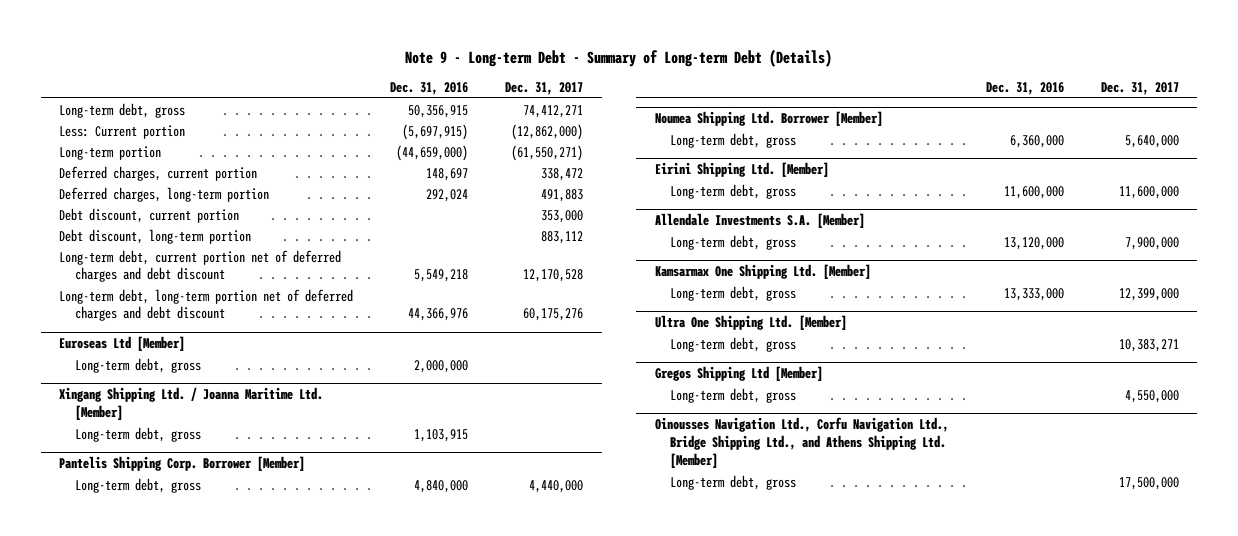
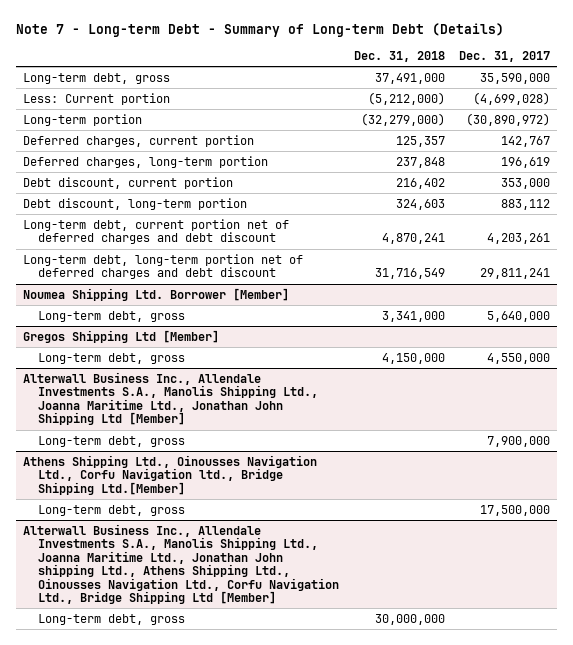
[404,48,832,67] Note 9 - Long-term Debt - Summary of Long-term Debt (Details) -> [16,22,505,37] Note 7 - Long-term Debt - Summary of Long-term Debt (Details)
[390,82,469,96] Dec. 31, 2016 -> none
none -> [353,50,445,62] Dec. 31, 2018
[523,104,584,118] 74,412,271 -> [479,72,550,84] 35,590,000
[511,123,584,140] (12,862,000) -> [472,91,550,105] (4,699,028)
[511,144,584,161] (61,550,271) -> [465,112,550,126] (30,890,972)
[541,167,584,181] 338,472 -> [500,135,550,147] 142,767
[541,188,584,202] 491,883 -> [500,156,550,168] 196,619
[59,336,186,352] Euroseas Ltd [Member] -> none
[75,357,202,373] Long-term debt, gross -> none
[59,387,324,421] Xingang Shipping Ltd. / Joanna Maritime Ltd. [Member] -> none
[75,426,202,442] Long-term debt, gross -> none
[59,456,306,472] Pantelis Shipping Corp. Borrower [Member] -> none
[75,477,202,493] Long-term debt, gross -> none
[523,269,584,283] 12,170,528 -> [486,233,550,245] 4,203,261
[523,308,584,322] 60,175,276 -> [479,268,550,280] 29,811,241
[654,162,829,178] Eirini Shipping Ltd. [Member] -> none
[670,183,797,199] Long-term debt, gross -> none
[654,213,865,229] Allendale Investments S.A. [Member] -> none
[670,234,797,250] Long-term debt, gross -> none
[654,264,871,280] Kamsarmax One Shipping Ltd. [Member] -> none
[670,285,797,301] Long-term debt, gross -> none
[654,315,847,331] Ultra One Shipping Ltd. [Member] -> none
[670,336,797,352] Long-term debt, gross -> none
none -> [23,371,319,426] Alterwall Business Inc., Allendale Investments S.A., Manolis Shipping Ltd., Joanna Maritime Ltd., Jonathan John Shipping Ltd [Member]
none -> [38,435,186,447] Long-term debt, gross
[654,417,949,468] Oinousses Navigation Ltd., Corfu Navigation Ltd., Bridge Shipping Ltd., and Athens Shipping Ltd. [Member] -> [23,454,318,495] Athens Shipping Ltd., Oinousses Navigation Ltd., Corfu Navigation ltd., Bridge Shipping Ltd.[Member]
none -> [23,523,340,604] Alterwall Business Inc., Allendale Investments S.A., Manolis Shipping Ltd., Joanna Maritime Ltd., Jonathan John shipping Ltd., Athens Shipping Ltd., Oinousses Navigation Ltd., Corfu Navigation Ltd., Bridge Shipping Ltd [Member]
none -> [38,613,186,625] Long-term debt, gross

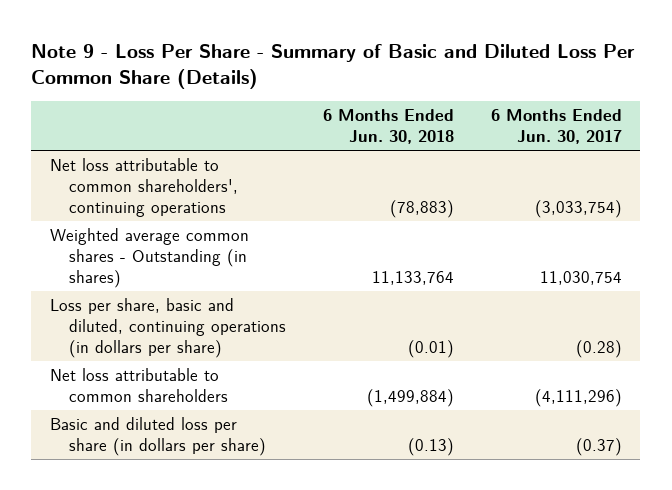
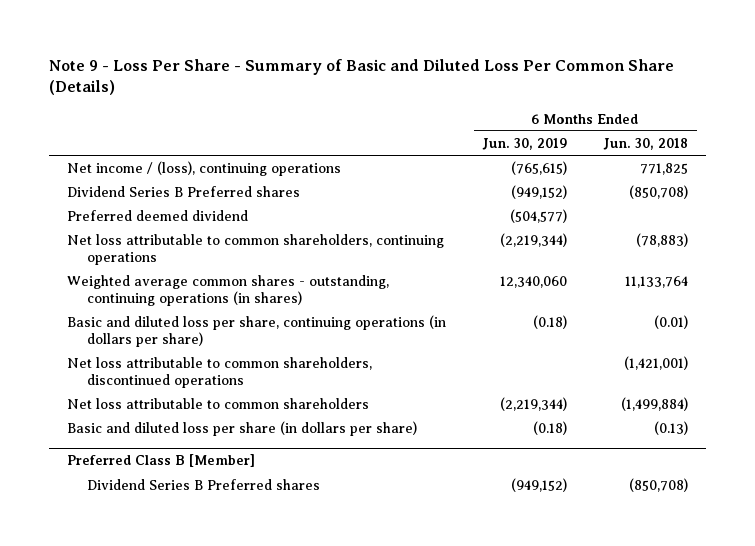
[490,109,622,145] 6 Months Ended Jun. 30, 2017 -> none
none -> [481,137,567,150] Jun. 30, 2019
none -> [67,161,342,177] Net income / (loss), continuing operations
none -> [67,186,301,198] Dividend Series B Preferred shares
none -> [67,210,249,222] Preferred deemed dividend
[49,157,239,218] Net loss attributable to common shareholders', continuing operations -> [67,234,445,265] Net loss attributable to common shareholders, continuing operations
[49,227,249,289] Weighted average common shares - Outstanding (in shares) -> [67,275,390,306] Weighted average common shares - outstanding, continuing operations (in shares)
[49,297,287,359] Loss per share, basic and diluted, continuing operations (in dollars per share) -> [67,315,447,347] Basic and diluted loss per share, continuing operations (in dollars per share)
none -> [67,357,373,388] Net loss attributable to common shareholders, discontinued operations
none -> [67,454,256,468] Preferred Class B [Member]
none -> [87,479,321,491] Dividend Series B Preferred shares

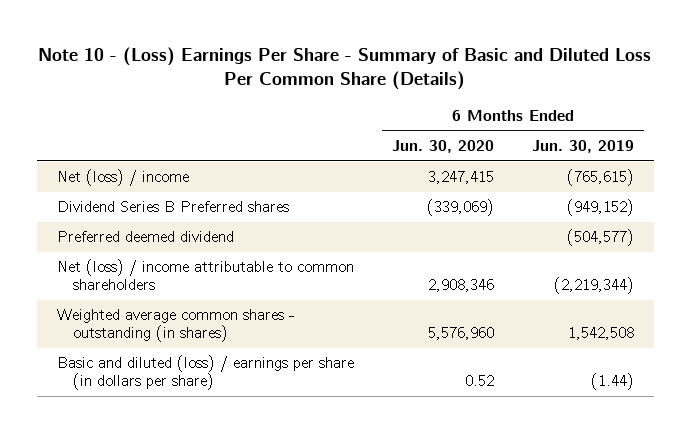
[48,58,674,96] Note 9 - Loss Per Share - Summary of Basic and Diluted Loss Per Common Share (Details) -> [38,47,652,91] Note 10 - (Loss) Earnings Per Share - Summary of Basic and Diluted Loss Per Common Share (Details)
[602,137,688,150] Jun. 30, 2018 -> none
none -> [391,140,494,154] Jun. 30, 2020
[67,161,342,177] Net income / (loss), continuing operations -> [56,169,189,187] Net (loss) / income
[67,315,447,347] Basic and diluted loss per share, continuing operations (in dollars per share) -> none
[67,357,373,388] Net loss attributable to common shareholders, discontinued operations -> none
[67,398,370,410] Net loss attributable to common shareholders -> none
[67,454,256,468] Preferred Class B [Member] -> none
[87,479,321,491] Dividend Series B Preferred shares -> none
[67,234,445,265] Net loss attributable to common shareholders, continuing operations -> [56,259,354,291] Net (loss) / income attributable to common shareholders
[67,275,390,306] Weighted average common shares - outstanding, continuing operations (in shares) -> [56,309,295,343] Weighted average common shares - outstanding (in shares)
[499,276,567,289] 12,340,060 -> [568,327,635,341] 1,542,508
[67,421,418,437] Basic and diluted loss per share (in dollars per share) -> [56,355,354,391] Basic and diluted (loss) / earnings per share (in dollars per share)
[532,421,567,436] (0.18) -> [591,373,635,391] (1.44)

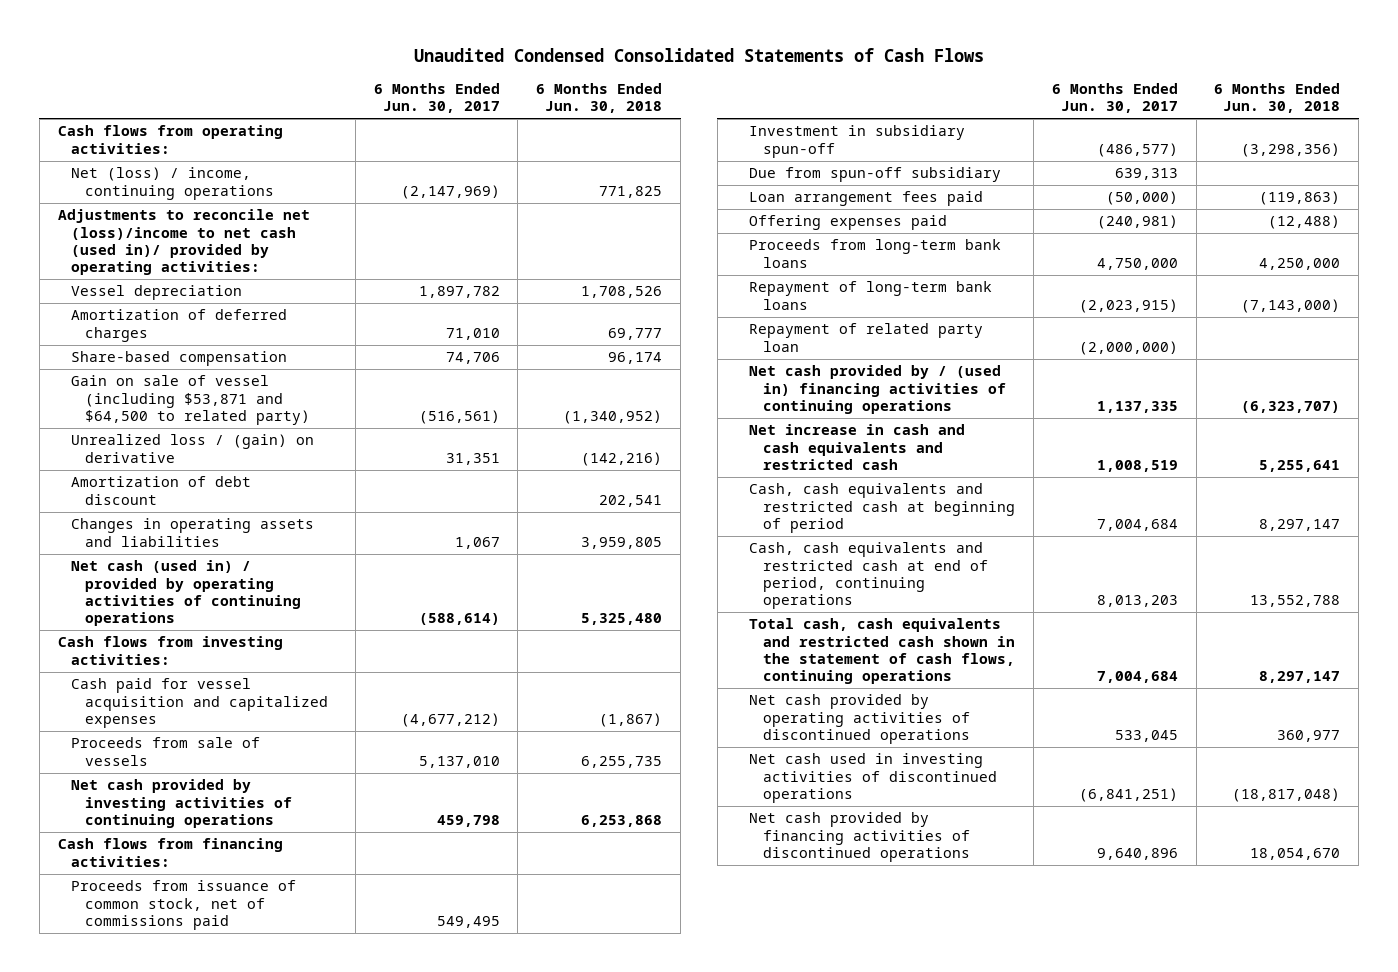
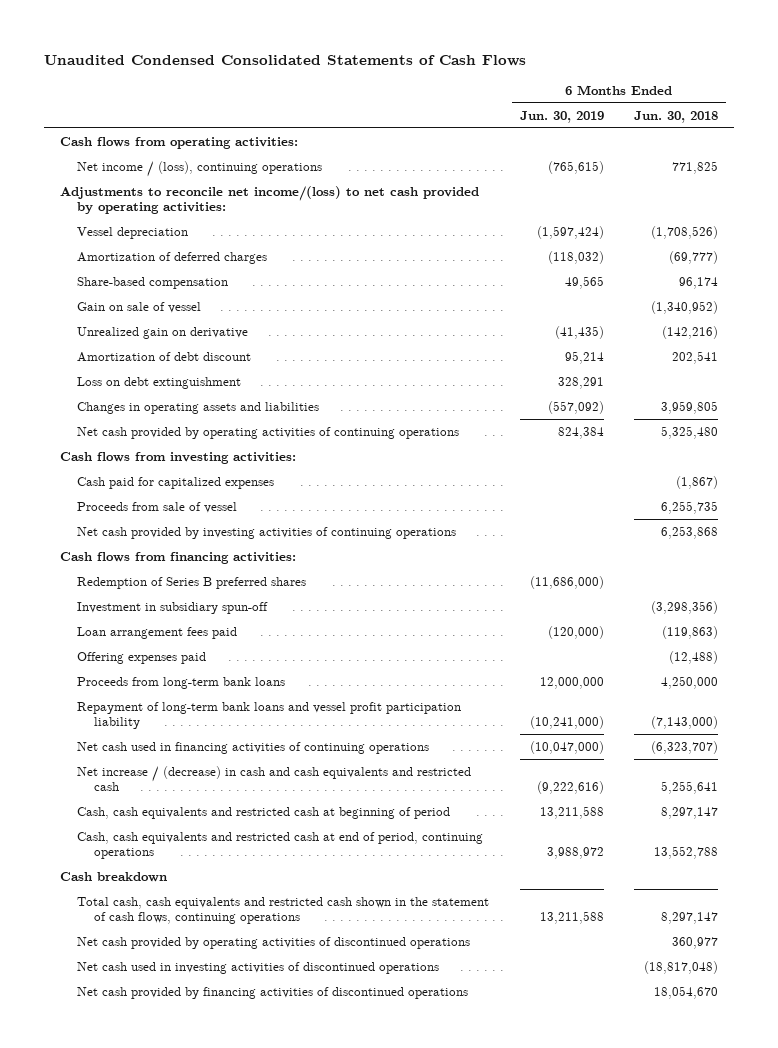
[373,83,500,114] 6 Months Ended Jun. 30, 2017 -> none
none -> [519,110,604,123] Jun. 30, 2019
[71,167,274,200] Net (loss) / income, continuing operations -> [76,160,322,177] Net income / (loss), continuing operations
[57,209,310,276] Adjustments to reconcile net (loss)/income to net cash (used in)/ provided by operating activities: -> [59,185,479,215] Adjustments to reconcile net income/(loss) to net cash provided by operating activities:
[581,286,663,299] 1,708,526 -> [651,225,719,239] (1,708,526)
[608,327,663,340] 69,777 -> [669,250,719,264] (69,777)
[71,375,310,425] Gain on sale of vessel (including $53,871 and $64,500 to related party) -> [76,301,201,313] Gain on sale of vessel
[71,434,315,463] Unrealized loss / (gain) on derivative -> [76,326,248,339] Unrealized gain on derivative
none -> [76,376,241,389] Loss on debt extinguishment
[71,560,301,627] Net cash (used in) / provided by operating activities of continuing operations -> [76,426,459,439] Net cash provided by operating activities of continuing operations
[71,678,328,728] Cash paid for vessel acquisition and capitalized expenses -> [76,476,274,489] Cash paid for capitalized expenses
[71,737,261,766] Proceeds from sale of vessels -> [76,501,237,513] Proceeds from sale of vessel
[71,880,297,930] Proceeds from issuance of common stock, net of commissions paid -> none
none -> [76,576,306,589] Redemption of Series B preferred shares
[749,167,1002,183] Due from spun-off subsidiary -> none
[749,323,984,352] Repayment of related party loan -> none
[749,281,993,310] Repayment of long-term bank loans -> [76,701,461,730] Repayment of long-term bank loans and vessel profit participation liability
[749,365,1006,414] Net cash provided by / (used in) financing activities of continuing operations -> [76,741,429,754] Net cash used in financing activities of continuing operations
[749,424,966,470] Net increase in cash and cash equivalents and restricted cash -> [76,765,471,792] Net increase / (decrease) in cash and cash equivalents and restricted cash
none -> [59,871,167,882] Cash breakdown

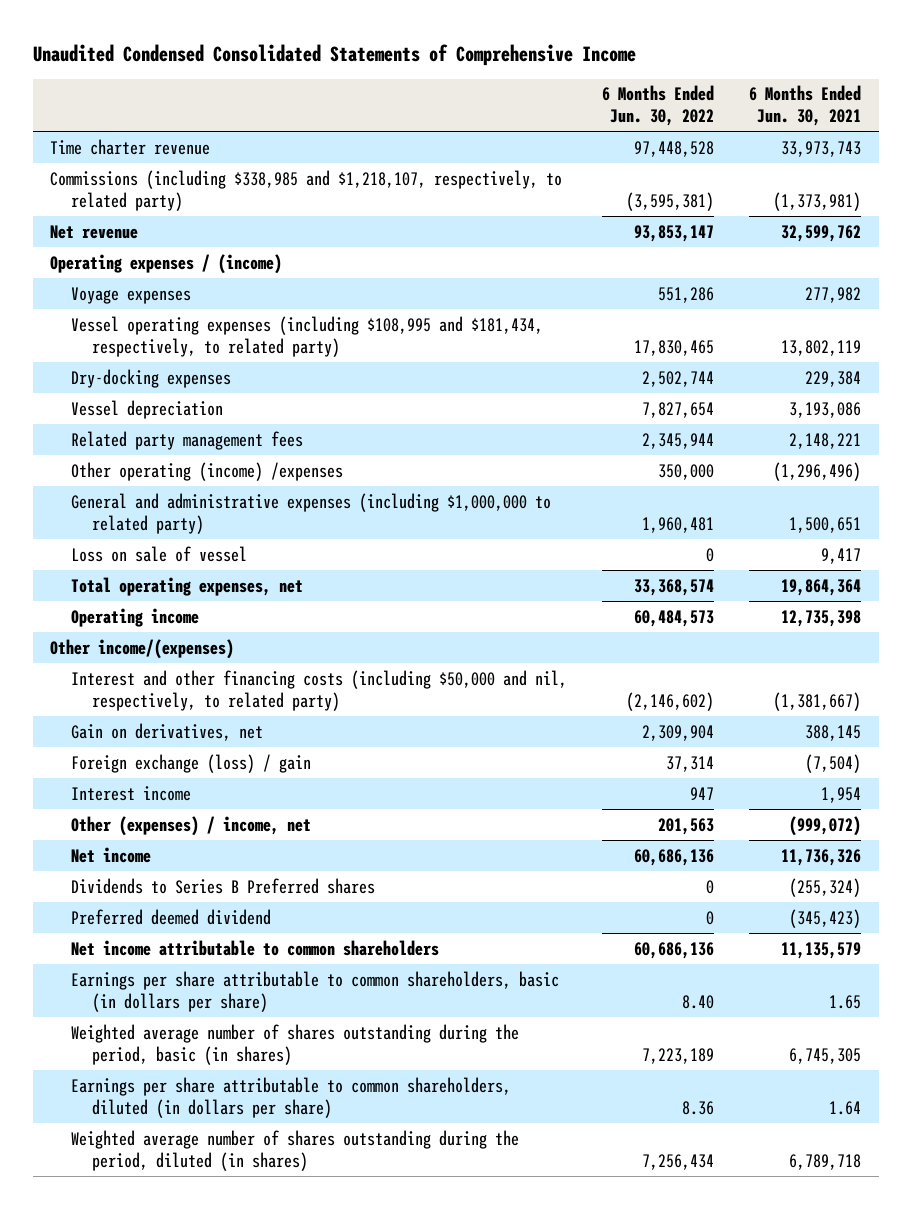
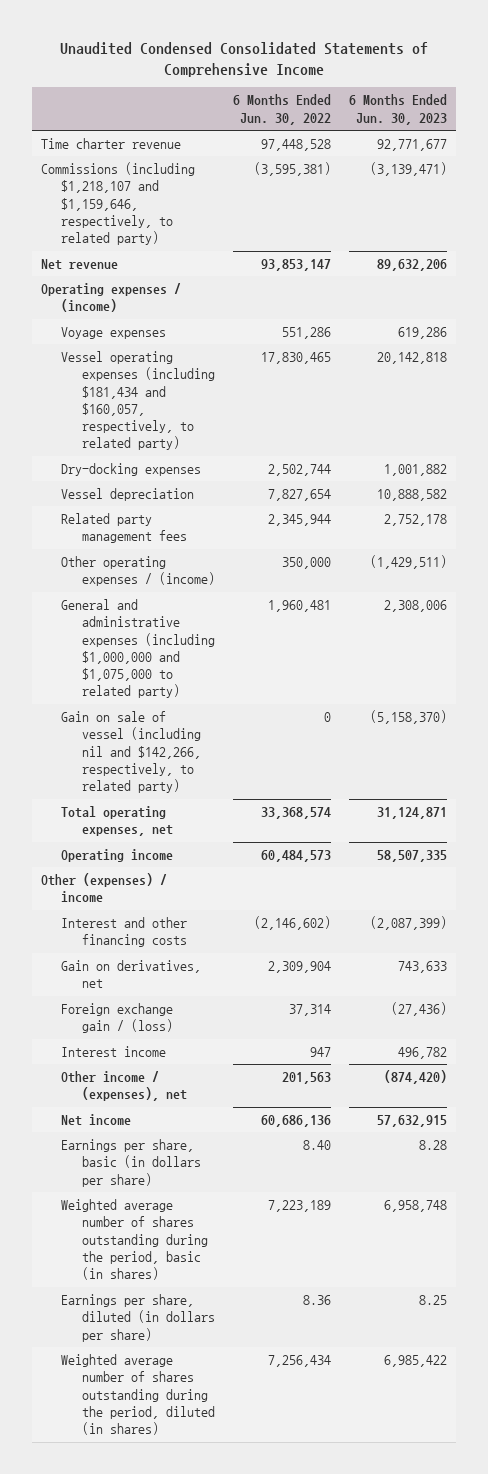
[749,85,862,127] 6 Months Ended Jun. 30, 2021 -> none
none -> [348,94,447,125] 6 Months Ended Jun. 30, 2023
[50,169,563,211] Commissions (including $338,985 and $1,218,107, respectively, to related party) -> [40,162,195,246] Commissions (including $1,218,107 and $1,159,646, respectively, to related party)
[70,315,543,357] Vessel operating expenses (including $108,995 and $181,434, respectively, to related party) -> [61,351,215,451] Vessel operating expenses (including $181,434 and $160,057, respectively, to related party)
[70,461,343,481] Other operating (income) /expenses -> [61,556,215,587] Other operating expenses / (income)
[70,492,551,534] General and administrative expenses (including $1,000,000 to related party) -> [61,599,215,699] General and administrative expenses (including $1,000,000 and $1,075,000 to related party)
[70,545,247,562] Loss on sale of vessel -> [61,711,201,794] Gain on sale of vessel (including nil and $142,266, respectively, to related party)
[50,638,235,659] Other income/(expenses) -> [40,873,167,903] Other (expenses) / income
[70,669,567,711] Interest and other financing costs (including $50,000 and nil, respectively, to related party) -> [61,917,188,948] Interest and other financing costs
[70,753,311,773] Foreign exchange (loss) / gain -> [61,1003,174,1034] Foreign exchange gain / (loss)
[70,815,311,836] Other (expenses) / income, net -> [61,1071,187,1102] Other income / (expenses), net
[70,877,375,894] Dividends to Series B Preferred shares -> none
[70,908,271,925] Preferred deemed dividend -> none
[70,939,439,956] Net income attributable to common shareholders -> none
[70,970,559,1012] Earnings per share attributable to common shareholders, basic (in dollars per share) -> [61,1139,201,1187] Earnings per share, basic (in dollars per share)
[70,1076,511,1118] Earnings per share attributable to common shareholders, diluted (in dollars per share) -> [61,1294,215,1342] Earnings per share, diluted (in dollars per share)

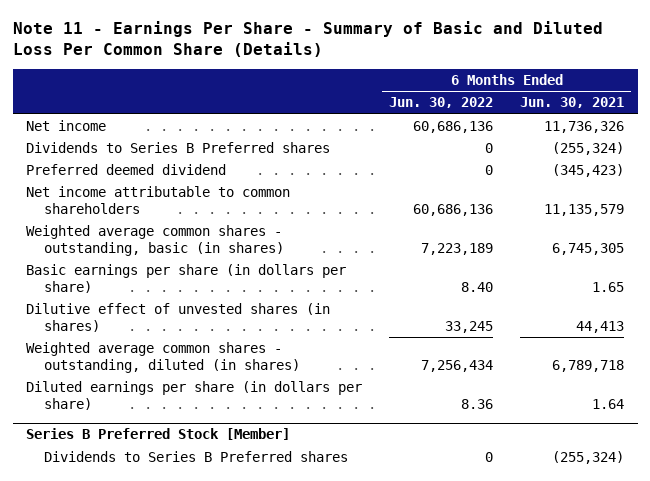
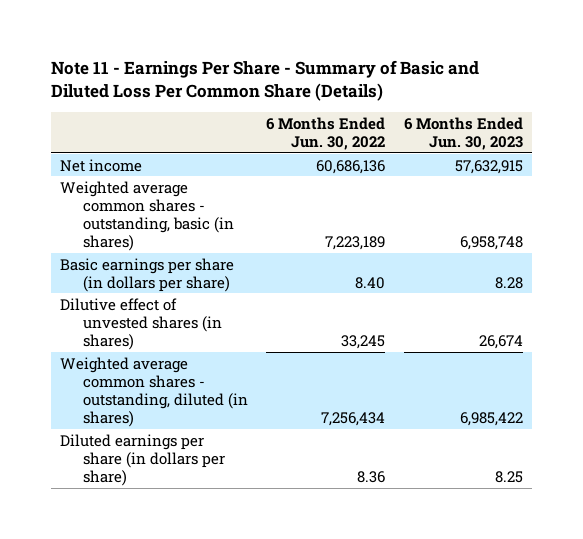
[520,97,625,109] Jun. 30, 2021 -> none
none -> [403,116,523,151] 6 Months Ended Jun. 30, 2023
[26,142,331,154] Dividends to Series B Preferred shares -> none
[26,164,227,176] Preferred deemed dividend -> none
[26,186,291,214] Net income attributable to common shareholders -> none
[26,428,291,441] Series B Preferred Stock [Member] -> none
[44,451,349,463] Dividends to Series B Preferred shares -> none

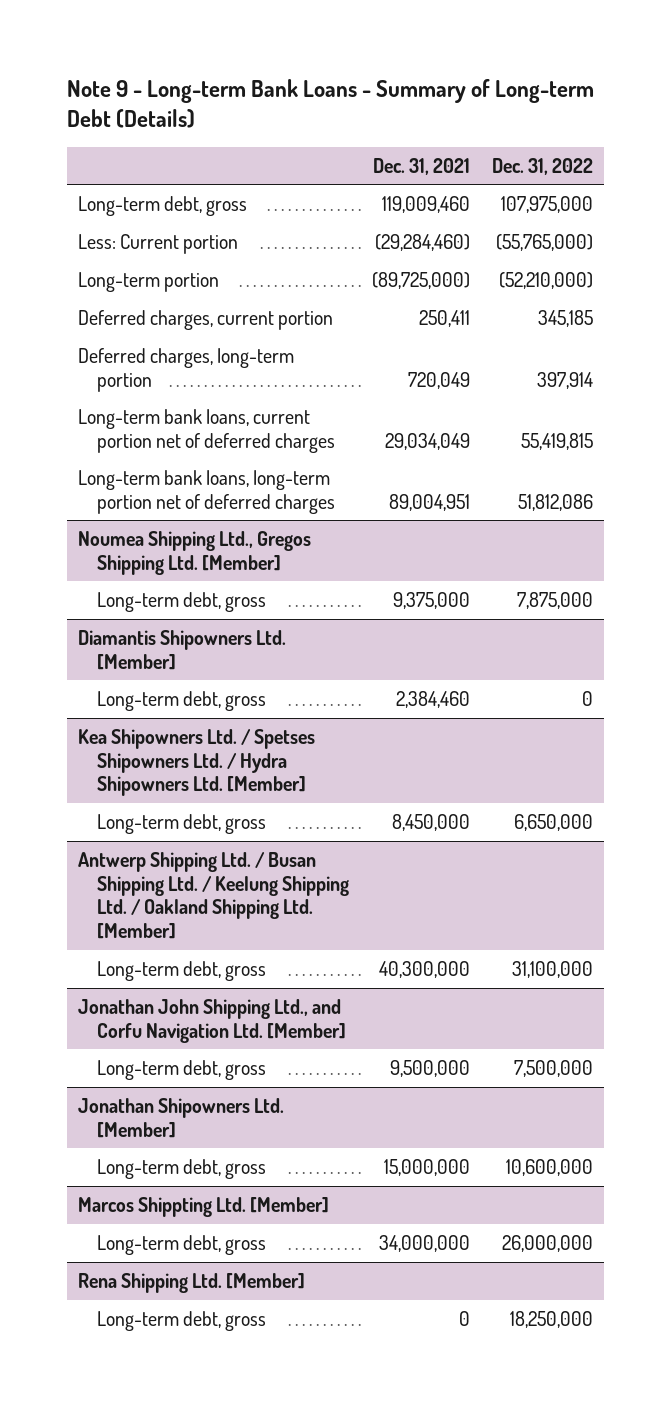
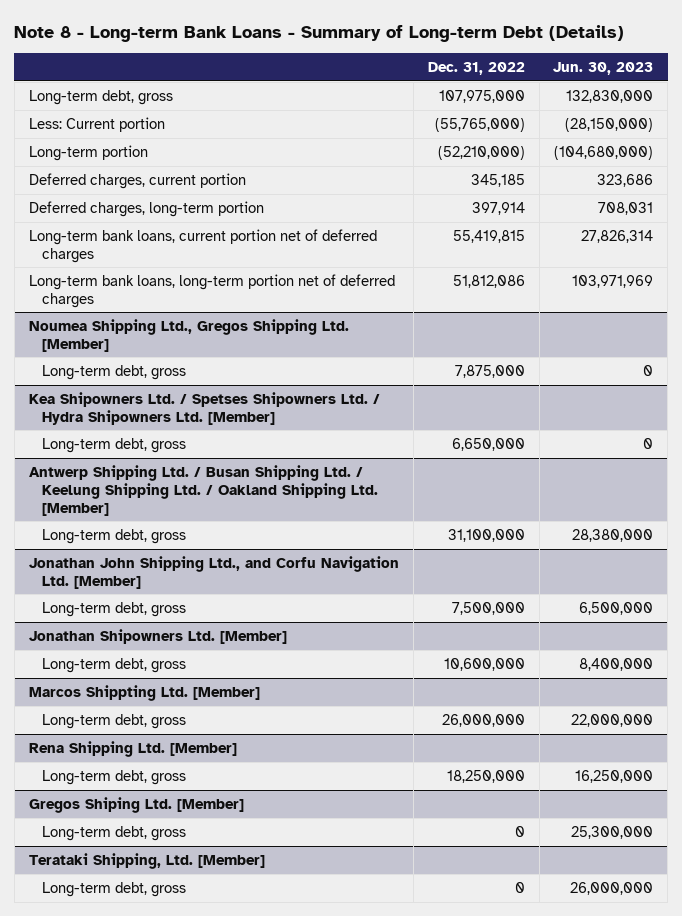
[66,78,594,129] Note 9 - Long-term Bank Loans - Summary of Long-term Debt (Details) -> [14,24,625,42] Note 8 - Long-term Bank Loans - Summary of Long-term Debt (Details)
[372,157,470,175] Dec. 31, 2021 -> none
none -> [553,62,654,76] Jun. 30, 2023
[77,630,286,670] Diamantis Shipowners Ltd. [Member] -> none
[97,691,267,712] Long-term debt, gross -> none
none -> [28,797,244,814] Gregos Shiping Ltd. [Member]
none -> [41,826,186,842] Long-term debt, gross
none -> [28,853,265,870] Terataki Shipping, Ltd. [Member]
none -> [41,882,186,898] Long-term debt, gross

